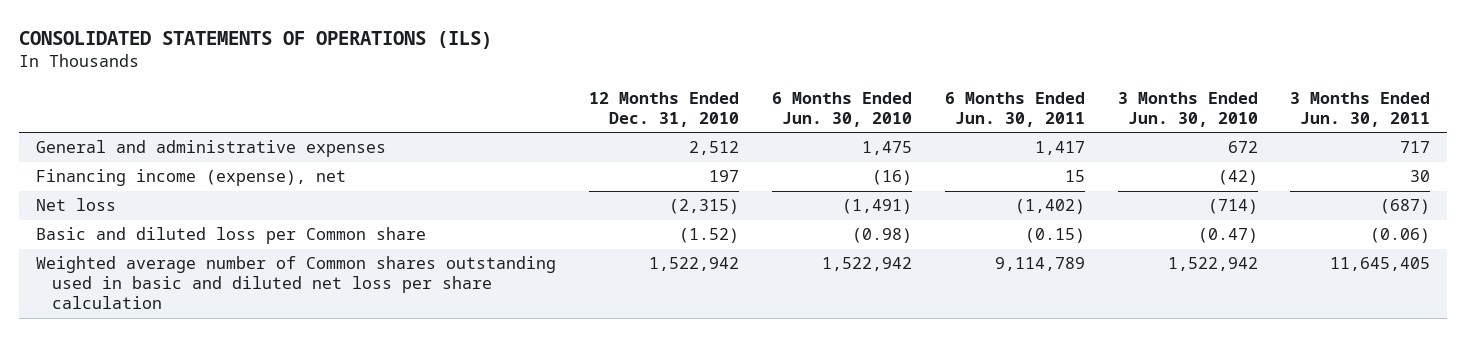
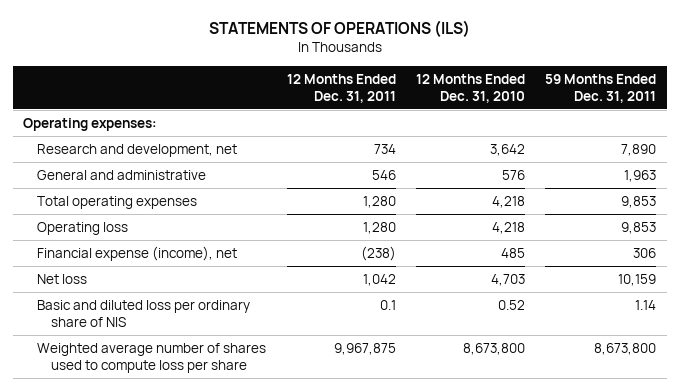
[19,30,493,49] CONSOLIDATED STATEMENTS OF OPERATIONS (ILS) -> [208,20,470,38] STATEMENTS OF OPERATIONS (ILS)
[771,91,912,127] 6 Months Ended Jun. 30, 2010 -> none
[944,91,1085,127] 6 Months Ended Jun. 30, 2011 -> none
[1117,91,1258,127] 3 Months Ended Jun. 30, 2010 -> none
[1290,91,1431,127] 3 Months Ended Jun. 30, 2011 -> none
none -> [286,73,396,103] 12 Months Ended Dec. 31, 2011
none -> [545,73,657,103] 59 Months Ended Dec. 31, 2011
none -> [23,118,158,132] Operating expenses:
none -> [37,144,238,158] Research and development, net
[35,140,386,158] General and administrative expenses -> [37,170,207,181] General and administrative
[688,141,739,156] 2,512 -> [502,170,526,181] 576
none -> [37,196,198,210] Total operating expenses
none -> [37,222,129,236] Operating loss
[35,169,346,187] Financing income (expense), net -> [37,246,238,262] Financial expense (income), net
[708,170,739,183] 197 -> [501,248,526,259] 485
[668,199,739,215] (2,315) -> [491,274,526,287] 4,703
[35,227,426,245] Basic and diluted loss per Common share -> [37,300,251,327] Basic and diluted loss per ordinary share of NIS
[678,228,739,244] (1.52) -> [498,300,526,311] 0.52
[35,256,556,310] Weighted average number of Common shares outstanding used in basic and diluted net loss per share calculation -> [37,343,267,373] Weighted average number of shares used to compute loss per share
[648,257,739,272] 1,522,942 -> [463,343,526,356] 8,673,800

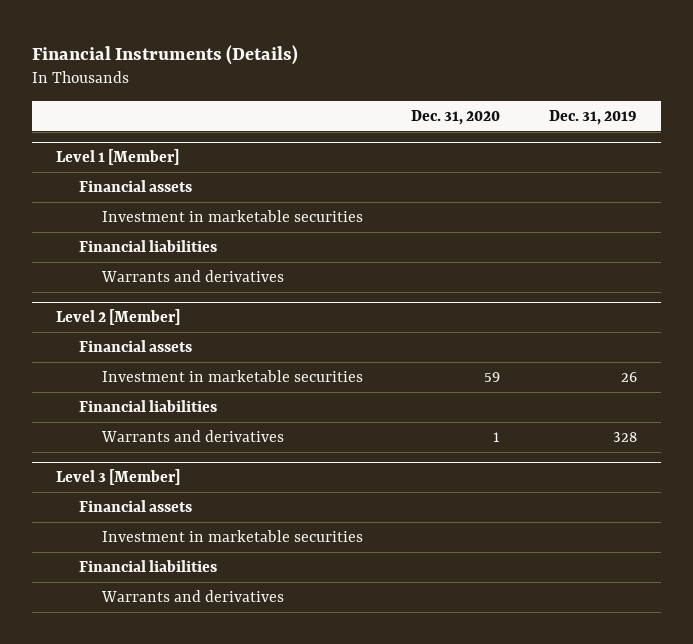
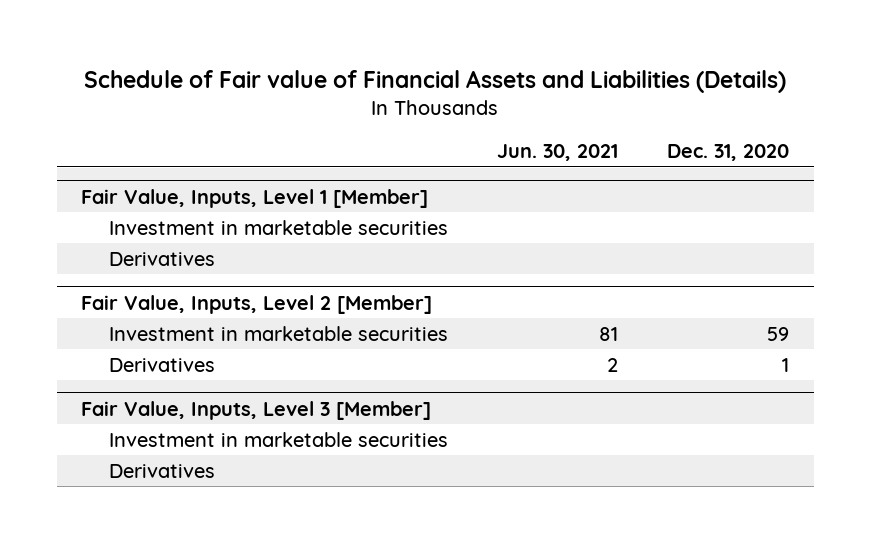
[32,44,299,65] Financial Instruments (Details) -> [84,70,787,94] Schedule of Fair value of Financial Assets and Liabilities (Details)
[548,109,637,125] Dec. 31, 2019 -> none
none -> [497,144,619,162] Jun. 30, 2021
[79,179,193,192] Financial assets -> none
[56,149,180,166] Level 1 [Member] -> [81,188,429,208] Fair Value, Inputs, Level 1 [Member]
[79,239,218,252] Financial liabilities -> none
[79,339,193,352] Financial assets -> none
[100,269,284,282] Warrants and derivatives -> [109,251,216,266] Derivatives
[56,309,181,326] Level 2 [Member] -> [81,294,433,314] Fair Value, Inputs, Level 2 [Member]
[79,399,218,412] Financial liabilities -> none
[79,499,193,512] Financial assets -> none
[100,429,284,442] Warrants and derivatives -> [109,357,216,372] Derivatives
[56,469,181,486] Level 3 [Member] -> [81,400,432,420] Fair Value, Inputs, Level 3 [Member]
[79,559,218,572] Financial liabilities -> none
[100,589,284,602] Warrants and derivatives -> [109,463,216,478] Derivatives

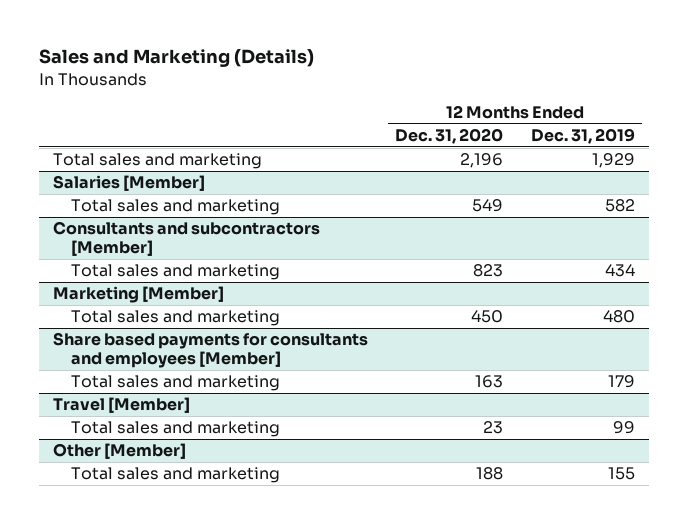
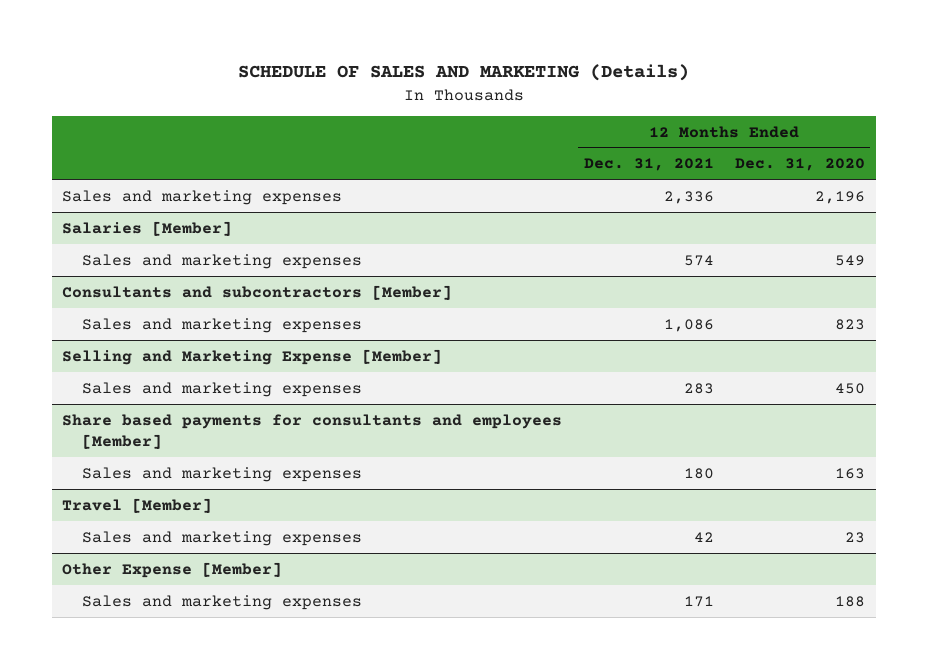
[38,49,314,68] Sales and Marketing (Details) -> [237,64,689,82] SCHEDULE OF SALES AND MARKETING (Details)
[530,127,635,144] Dec. 31, 2019 -> none
none -> [583,158,714,172] Dec. 31, 2021
[52,153,262,170] Total sales and marketing -> [62,189,343,205] Sales and marketing expenses
[71,199,281,216] Total sales and marketing -> [82,253,363,269] Sales and marketing expenses
[71,264,281,281] Total sales and marketing -> [82,317,363,333] Sales and marketing expenses
[52,286,224,304] Marketing [Member] -> [62,348,443,365] Selling and Marketing Expense [Member]
[71,310,281,327] Total sales and marketing -> [82,381,363,397] Sales and marketing expenses
[71,375,281,392] Total sales and marketing -> [82,466,363,482] Sales and marketing expenses
[71,421,281,438] Total sales and marketing -> [82,530,363,546] Sales and marketing expenses
[52,443,186,460] Other [Member] -> [62,561,283,578] Other Expense [Member]
[71,467,281,484] Total sales and marketing -> [82,594,363,610] Sales and marketing expenses

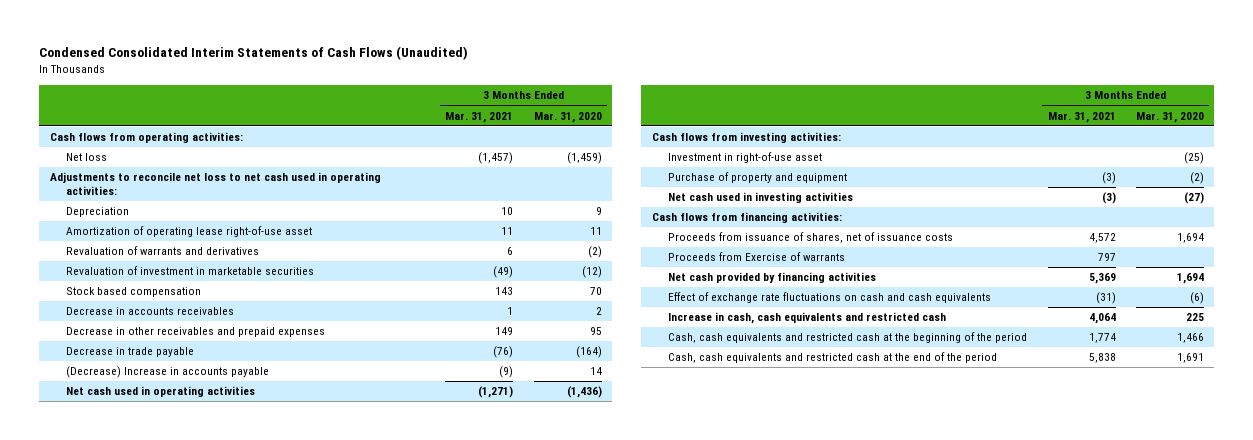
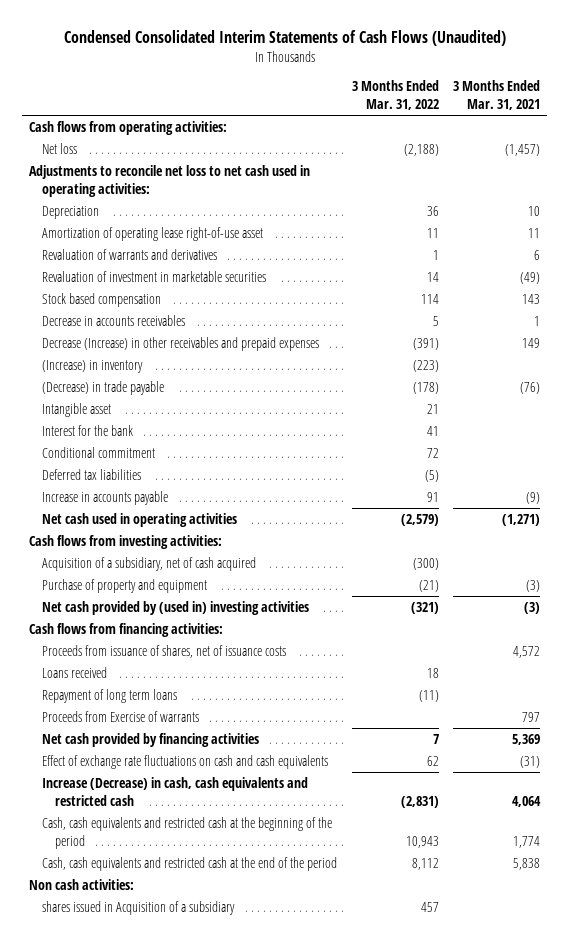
[533,111,602,123] Mar. 31, 2020 -> none
none -> [351,80,439,111] 3 Months Ended Mar. 31, 2022
[66,327,326,338] Decrease in other receivables and prepaid expenses -> [42,336,320,351] Decrease (Increase) in other receivables and prepaid expenses
none -> [42,359,144,373] (Increase) in inventory
[66,347,195,358] Decrease in trade payable -> [42,380,165,395] (Decrease) in trade payable
none -> [42,402,112,417] Intangible asset
none -> [42,424,134,436] Interest for the bank
none -> [42,446,156,458] Conditional commitment
none -> [42,468,142,480] Deferred tax liabilities
[66,366,270,379] (Decrease) Increase in accounts payable -> [42,490,169,505] Increase in accounts payable
[668,152,823,164] Investment in right-of-use asset -> none
none -> [42,556,257,571] Acquisition of a subsidiary, net of cash acquired
[668,192,854,204] Net cash used in investing activities -> [42,600,310,615] Net cash provided by (used in) investing activities
none -> [42,666,108,678] Loans received
none -> [42,688,178,703] Repayment of long term loans
[668,312,947,325] Increase in cash, cash equivalents and restricted cash -> [42,776,309,806] Increase (Decrease) in cash, cash equivalents and restricted cash
none -> [29,878,135,890] Non cash activities:
none -> [42,900,236,915] shares issued in Acquisition of a subsidiary

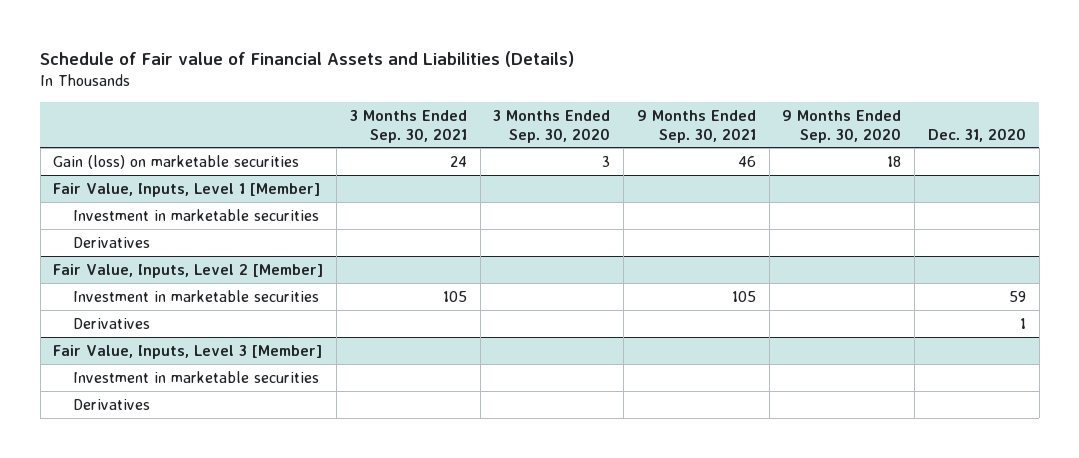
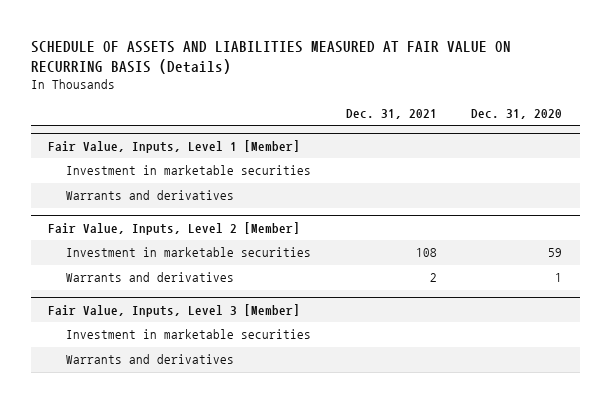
[40,50,575,67] Schedule of Fair value of Financial Assets and Liabilities (Details) -> [31,40,512,74] SCHEDULE OF ASSETS AND LIABILITIES MEASURED AT FAIR VALUE ON RECURRING BASIS (Details)
[349,109,467,143] 3 Months Ended Sep. 30, 2021 -> none
[493,109,611,143] 3 Months Ended Sep. 30, 2020 -> none
[636,109,756,143] 9 Months Ended Sep. 30, 2021 -> none
[782,109,902,143] 9 Months Ended Sep. 30, 2020 -> none
none -> [345,109,437,120] Dec. 31, 2021
[53,154,300,169] Gain (loss) on marketable securities -> none
[73,236,151,248] Derivatives -> [66,190,235,201] Warrants and derivatives
[73,317,151,329] Derivatives -> [66,272,235,283] Warrants and derivatives
[73,398,151,410] Derivatives -> [66,354,235,365] Warrants and derivatives

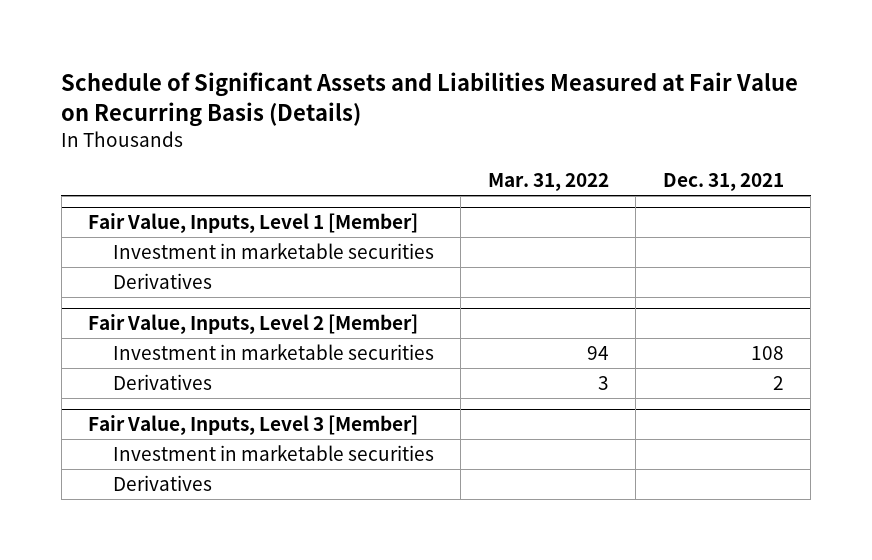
[31,40,512,74] SCHEDULE OF ASSETS AND LIABILITIES MEASURED AT FAIR VALUE ON RECURRING BASIS (Details) -> [61,72,799,127] Schedule of Significant Assets and Liabilities Measured at Fair Value on Recurring Basis (Details)
[471,109,563,120] Dec. 31, 2020 -> none
none -> [487,173,609,192] Mar. 31, 2022
[66,190,235,201] Warrants and derivatives -> [112,272,212,289] Derivatives
[66,272,235,283] Warrants and derivatives -> [112,373,212,390] Derivatives
[66,354,235,365] Warrants and derivatives -> [112,474,212,491] Derivatives

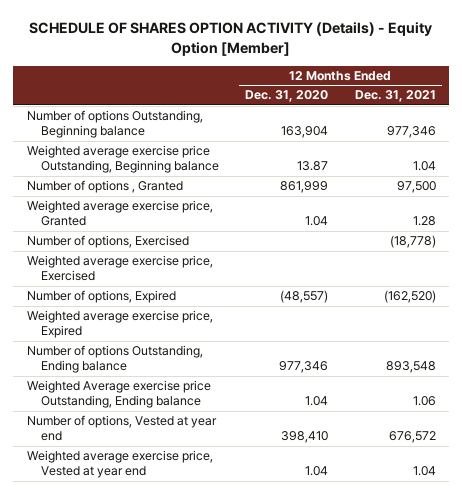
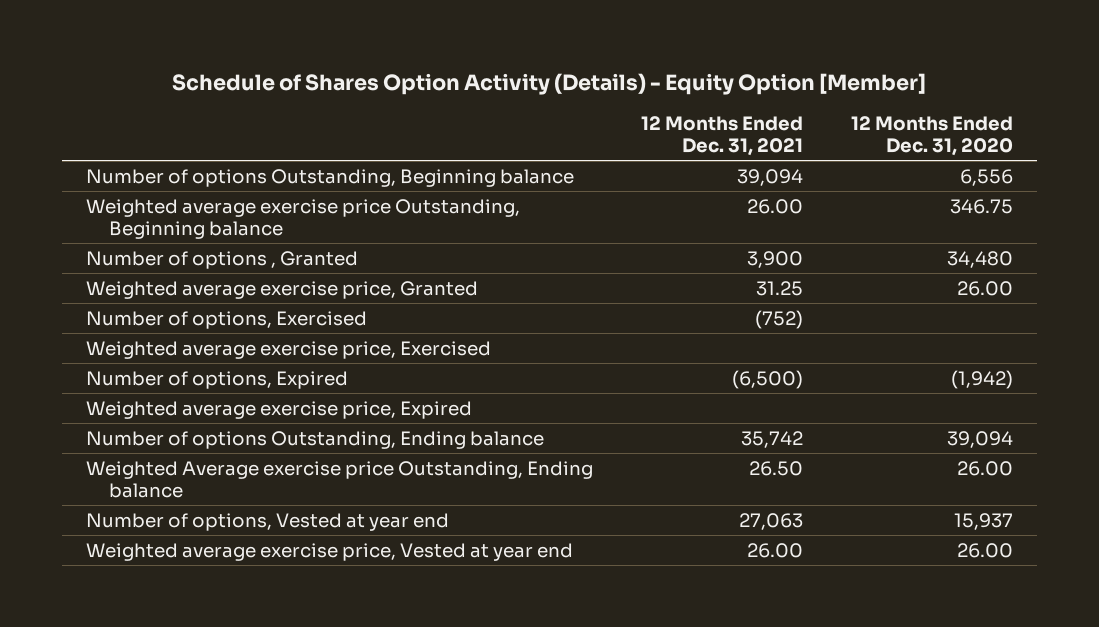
[29,22,433,56] SCHEDULE OF SHARES OPTION ACTIVITY (Details) - Equity Option [Member] -> [172,73,927,96] Schedule of Shares Option Activity (Details) - Equity Option [Member]
[281,126,329,139] 163,904 -> [959,168,1013,186] 6,556
[386,126,436,139] 977,346 -> [736,168,803,186] 39,094
[297,161,329,172] 13.87 -> [949,198,1013,214] 346.75
[412,161,436,172] 1.04 -> [746,198,803,214] 26.00
[280,181,329,194] 861,999 -> [946,250,1013,268] 34,480
[396,181,436,194] 97,500 -> [746,250,803,268] 3,900
[305,216,329,227] 1.04 -> [956,280,1013,296] 26.00
[412,216,436,227] 1.28 -> [755,280,803,296] 31.25
[389,235,436,249] (18,778) -> [754,309,803,329] (752)
[280,290,329,304] (48,557) -> [950,369,1013,389] (1,942)
[383,290,436,304] (162,520) -> [731,369,803,389] (6,500)
[279,361,329,374] 977,346 -> [946,430,1013,448] 39,094
[385,361,436,374] 893,548 -> [740,430,803,448] 35,742
[305,396,329,407] 1.04 -> [956,460,1013,476] 26.00
[412,396,436,407] 1.06 -> [748,460,803,476] 26.50
[281,431,329,444] 398,410 -> [953,512,1013,530] 15,937
[388,431,436,444] 676,572 -> [738,512,803,530] 27,063
[305,466,329,477] 1.04 -> [956,542,1013,558] 26.00
[412,466,436,477] 1.04 -> [746,542,803,558] 26.00

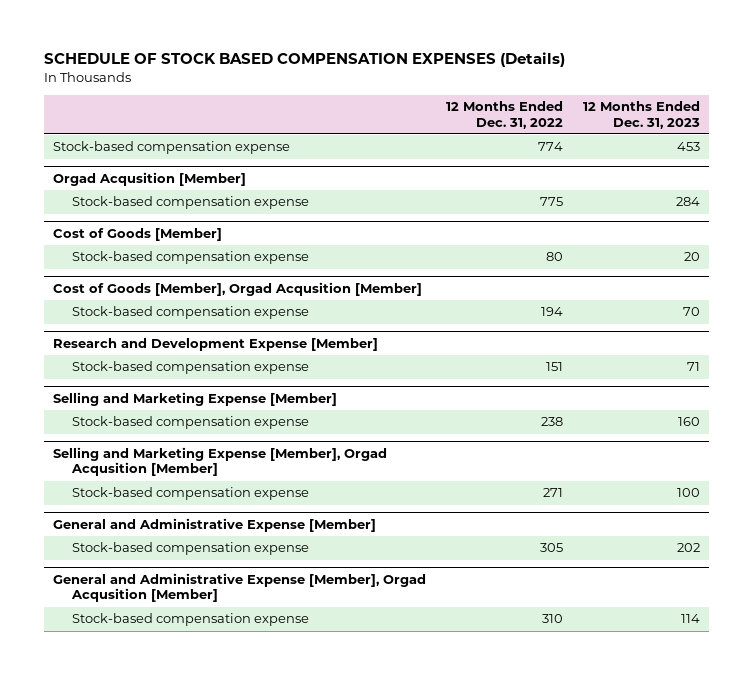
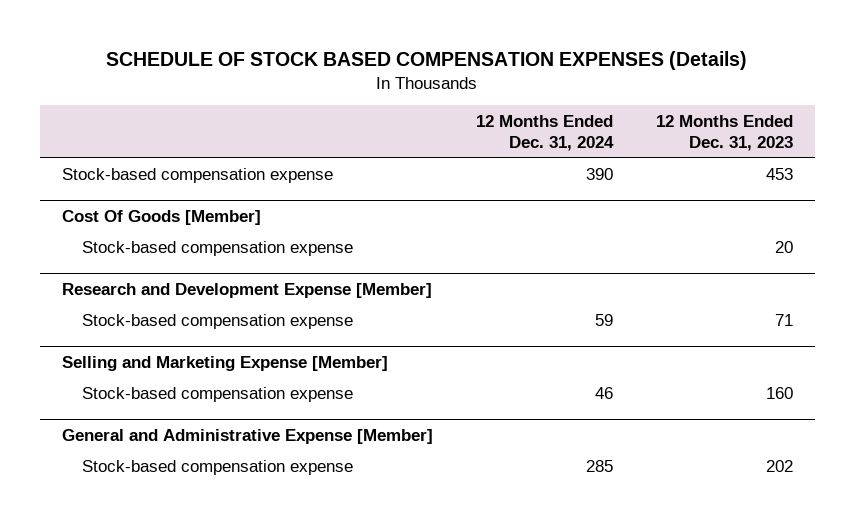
[446,101,564,129] 12 Months Ended Dec. 31, 2022 -> none
none -> [475,114,614,151] 12 Months Ended Dec. 31, 2024
[53,172,247,187] Orgad Acqusition [Member] -> none
[72,196,310,210] Stock-based compensation expense -> none
[53,228,223,242] Cost of Goods [Member] -> [61,209,261,225] Cost Of Goods [Member]
[53,282,423,297] Cost of Goods [Member], Orgad Acqusition [Member] -> none
[72,306,310,320] Stock-based compensation expense -> none
[53,447,388,477] Selling and Marketing Expense [Member], Orgad Acqusition [Member] -> none
[72,487,310,501] Stock-based compensation expense -> none
[53,573,427,603] General and Administrative Expense [Member], Orgad Acqusition [Member] -> none
[72,613,310,627] Stock-based compensation expense -> none

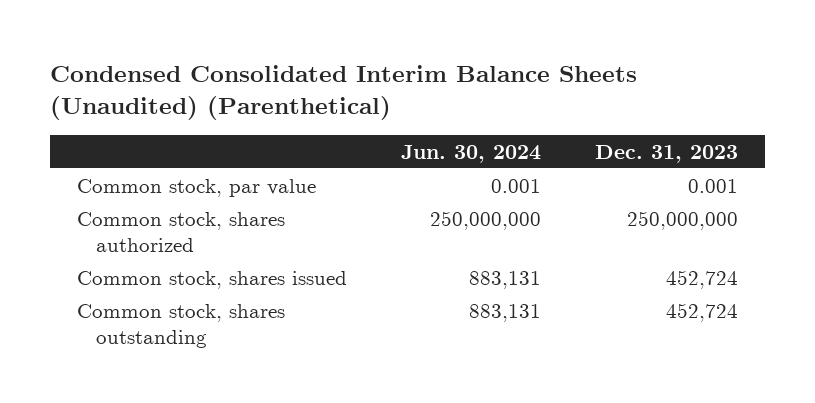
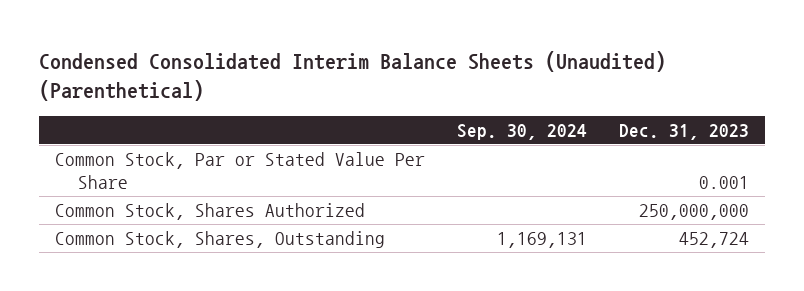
[401,144,542,163] Jun. 30, 2024 -> none
none -> [457,123,588,140] Sep. 30, 2024
[77,270,348,289] Common stock, shares issued -> none
[77,178,317,197] Common stock, par value -> [55,151,426,190] Common Stock, Par or Stated Value Per Share
[77,211,286,252] Common stock, shares authorized -> [55,202,366,220] Common Stock, Shares Authorized
[77,303,286,348] Common stock, shares outstanding -> [55,230,386,248] Common Stock, Shares, Outstanding

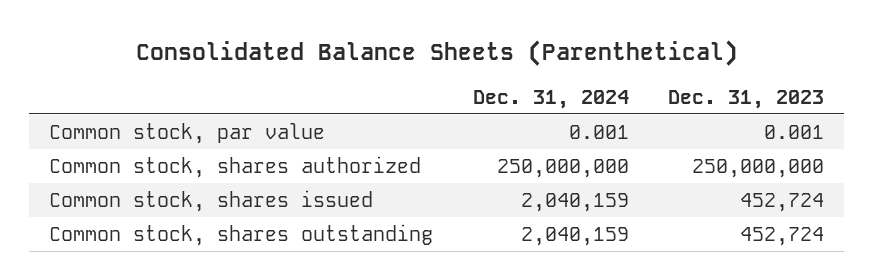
[39,51,667,102] Condensed Consolidated Interim Balance Sheets (Unaudited) (Parenthetical) -> [135,40,738,67] Consolidated Balance Sheets (Parenthetical)
[457,123,588,140] Sep. 30, 2024 -> none
none -> [472,89,629,109] Dec. 31, 2024
[55,151,426,190] Common Stock, Par or Stated Value Per Share -> [49,122,326,144] Common stock, par value
[55,202,366,220] Common Stock, Shares Authorized -> [49,155,422,178] Common stock, shares authorized
none -> [49,189,374,212] Common stock, shares issued
[55,230,386,248] Common Stock, Shares, Outstanding -> [49,223,434,246] Common stock, shares outstanding

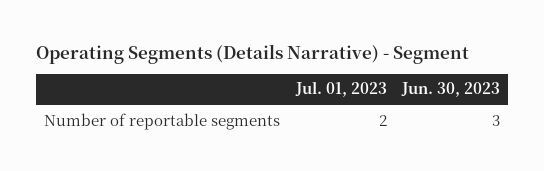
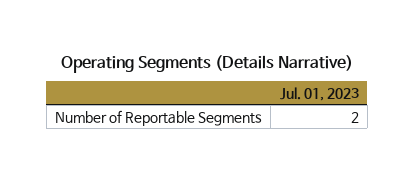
[35,43,469,64] Operating Segments (Details Narrative) - Segment -> [60,54,353,73] Operating Segments (Details Narrative)
[401,82,501,98] Jun. 30, 2023 -> none
[43,112,280,130] Number of reportable segments -> [55,109,263,126] Number of Reportable Segments

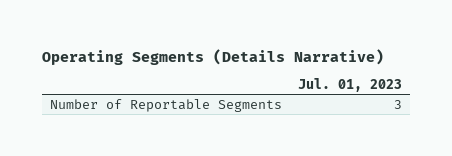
[350,111,359,123] 2 -> [393,100,402,110] 3

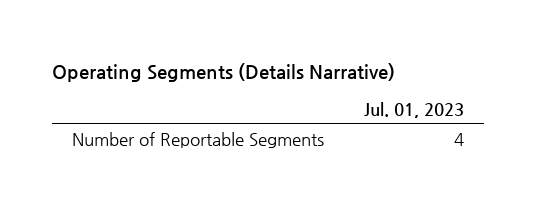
[393,100,402,110] 3 -> [454,133,465,147] 4

